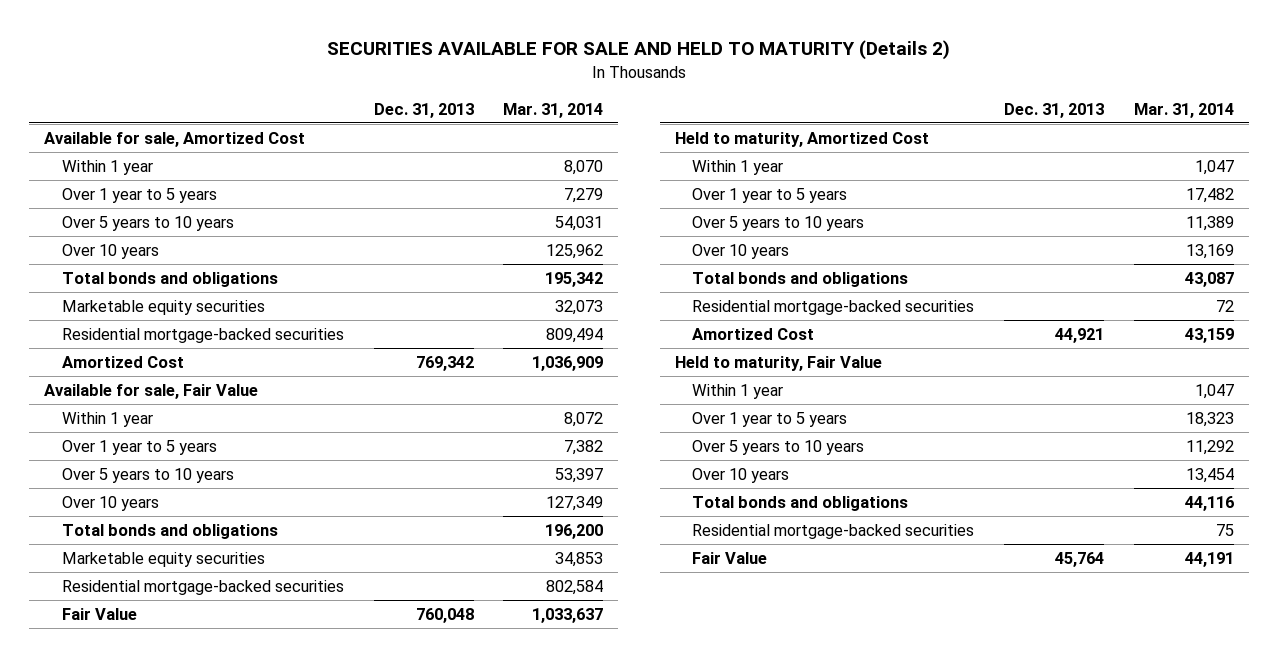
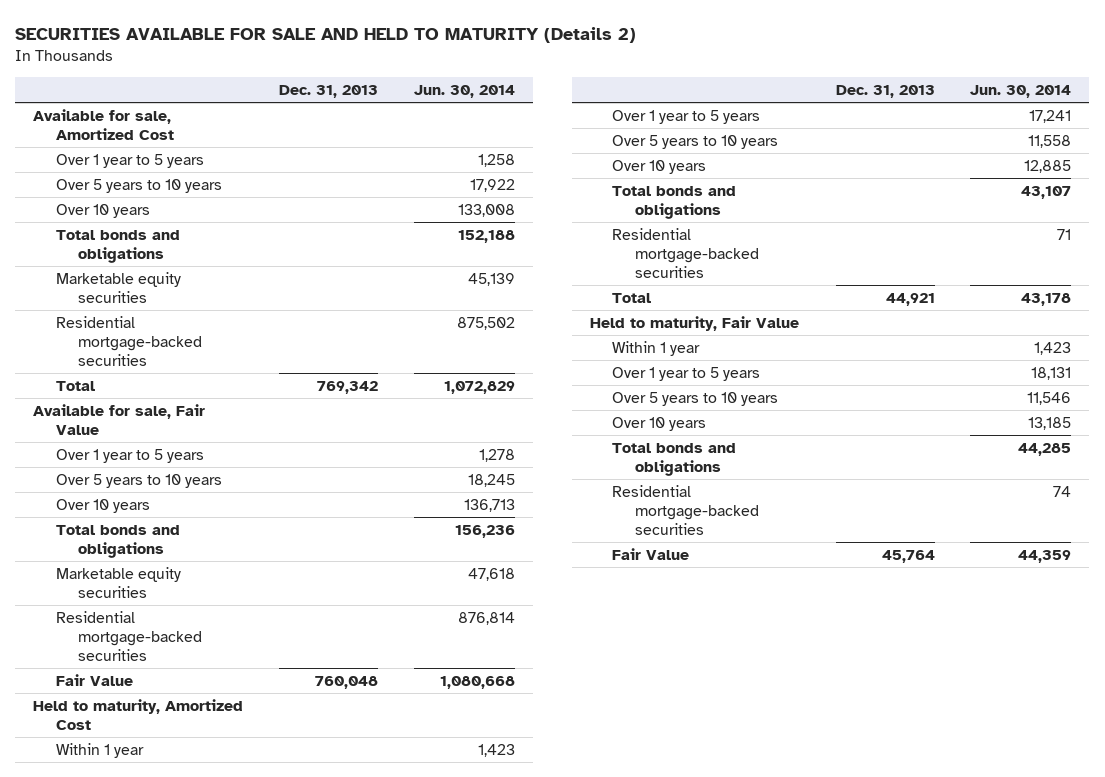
[503,102,604,118] Mar. 31, 2014 -> none
none -> [413,85,515,99] Jun. 30, 2014
[61,160,153,176] Within 1 year -> none
[61,356,184,369] Amortized Cost -> [55,380,95,391] Total
[61,412,153,428] Within 1 year -> none
[692,328,815,341] Amortized Cost -> [612,292,652,303] Total

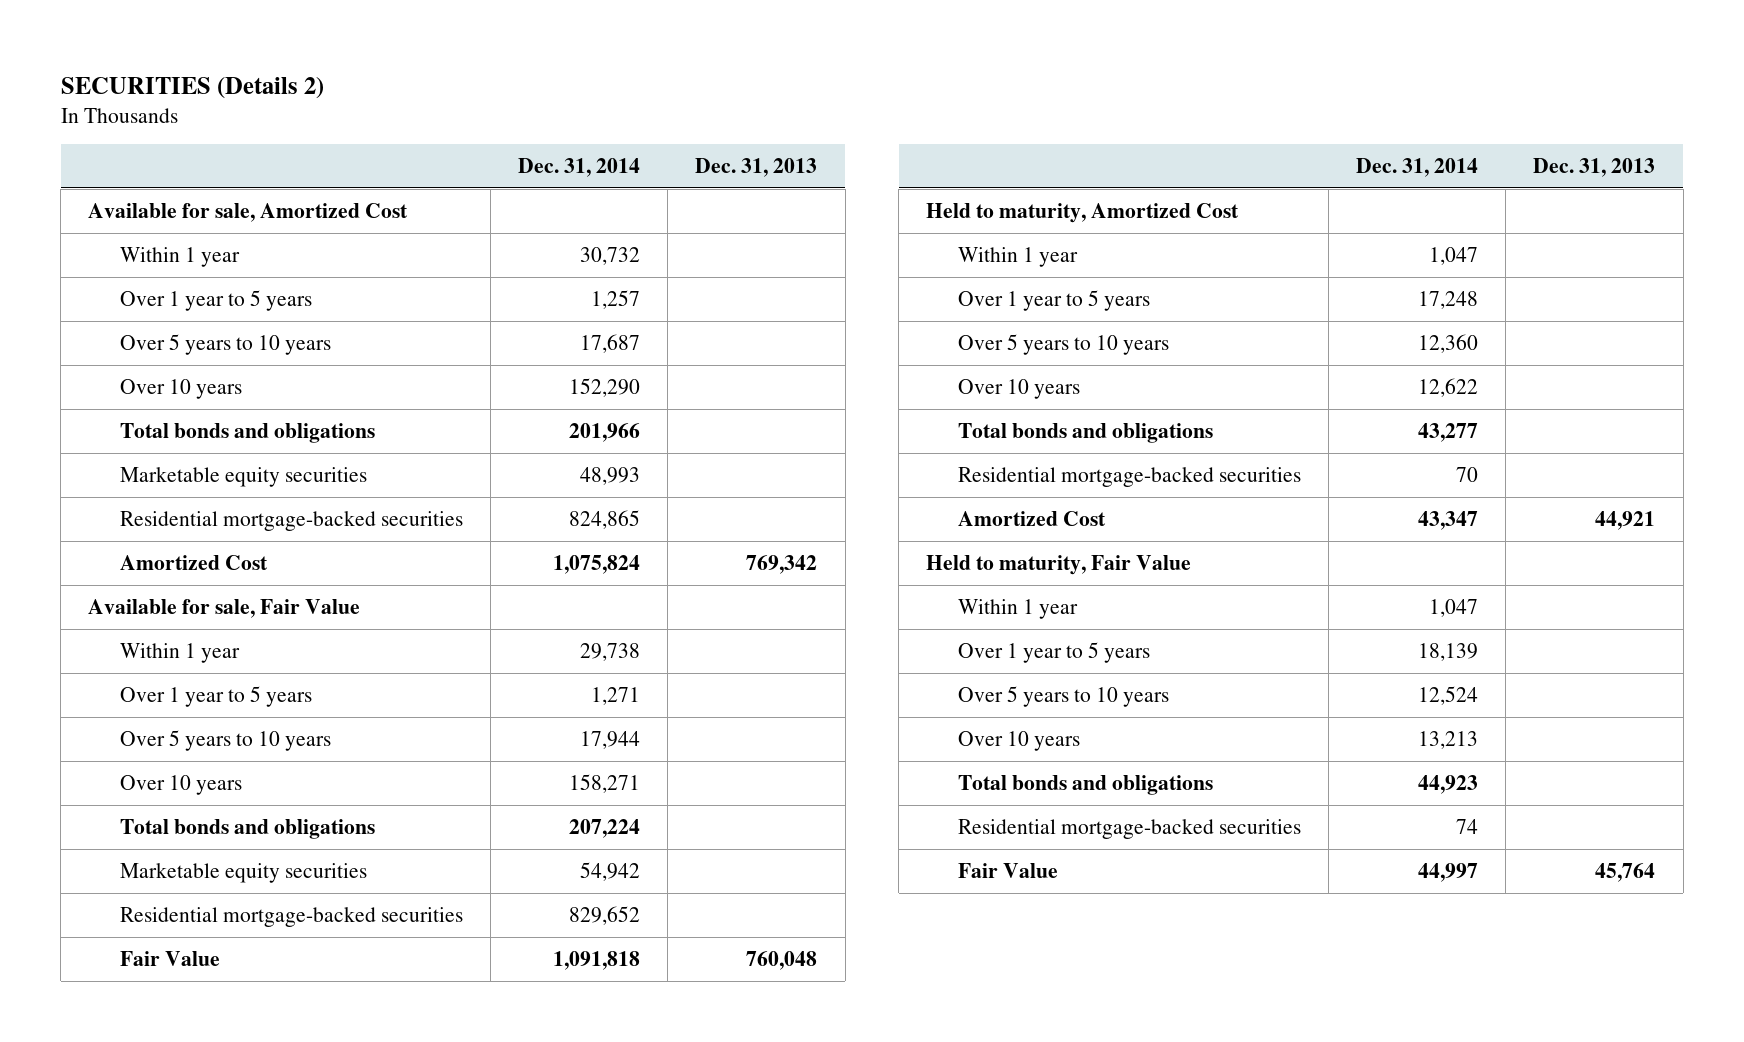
[15,27,637,44] SECURITIES AVAILABLE FOR SALE AND HELD TO MATURITY (Details 2) -> [60,76,324,99] SECURITIES (Details 2)
[413,85,515,99] Jun. 30, 2014 -> none
none -> [517,158,640,178] Dec. 31, 2014
none -> [119,246,240,267] Within 1 year
[55,380,95,391] Total -> [119,554,268,570] Amortized Cost
none -> [119,642,240,663] Within 1 year
[612,292,652,303] Total -> [957,510,1106,526] Amortized Cost

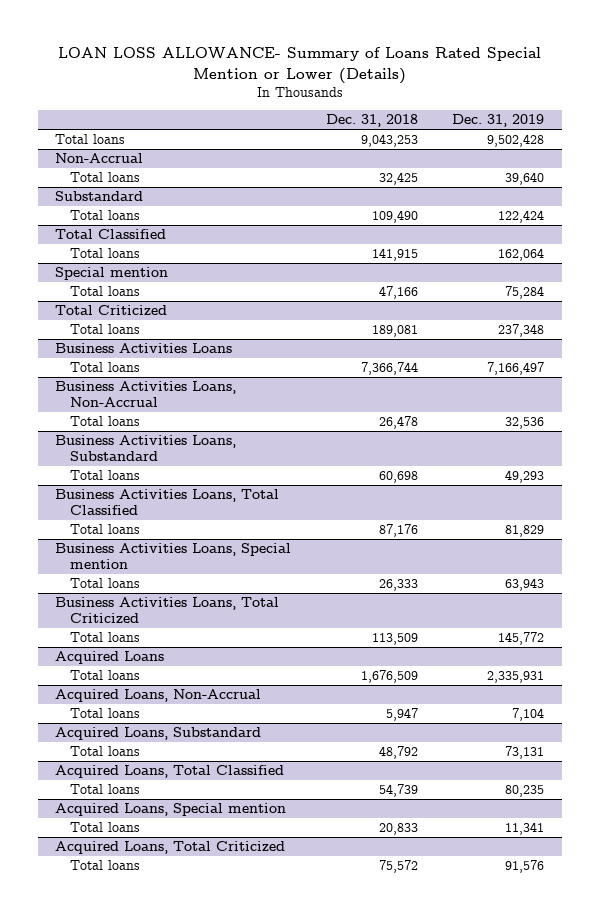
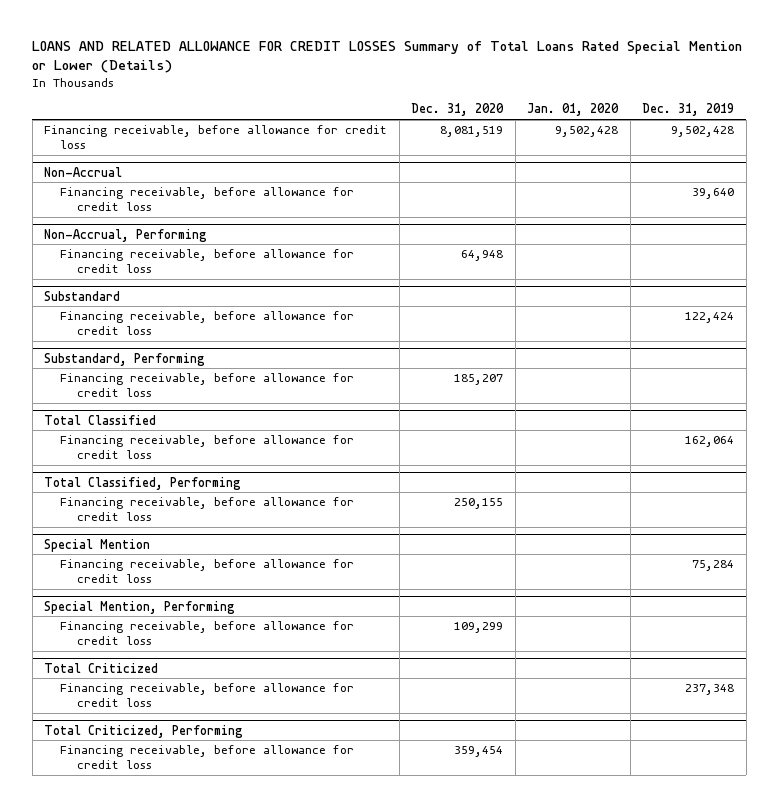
[57,47,541,85] LOAN LOSS ALLOWANCE- Summary of Loans Rated Special Mention or Lower (Details) -> [32,41,743,74] LOANS AND RELATED ALLOWANCE FOR CREDIT LOSSES Summary of Total Loans Rated Special Mention or Lower (Details)
[325,114,418,128] Dec. 31, 2018 -> none
none -> [411,103,505,117] Dec. 31, 2020
none -> [527,103,620,117] Jan. 01, 2020
[55,134,126,145] Total loans -> [44,125,388,149] Financing receivable, before allowance for credit loss
[69,172,140,183] Total loans -> [60,187,355,211] Financing receivable, before allowance for credit loss
none -> [44,228,208,242] Non-Accrual, Performing
none -> [60,249,355,273] Financing receivable, before allowance for credit loss
[69,210,140,221] Total loans -> [60,311,355,335] Financing receivable, before allowance for credit loss
none -> [44,352,206,366] Substandard, Performing
none -> [60,373,355,397] Financing receivable, before allowance for credit loss
[69,248,140,259] Total loans -> [60,435,355,459] Financing receivable, before allowance for credit loss
none -> [44,476,242,490] Total Classified, Performing
none -> [60,497,355,521] Financing receivable, before allowance for credit loss
[55,267,169,281] Special mention -> [44,538,151,552] Special Mention
[69,286,140,297] Total loans -> [60,559,355,583] Financing receivable, before allowance for credit loss
none -> [44,600,236,614] Special Mention, Performing
none -> [60,621,355,645] Financing receivable, before allowance for credit loss
[55,343,233,354] Business Activities Loans -> none
[69,362,140,373] Total loans -> none
[55,381,237,408] Business Activities Loans, Non-Accrual -> none
[69,416,140,427] Total loans -> none
[55,435,237,462] Business Activities Loans, Substandard -> none
[69,470,140,481] Total loans -> none
[55,489,280,516] Business Activities Loans, Total Classified -> none
[69,524,140,535] Total loans -> none
[55,543,292,570] Business Activities Loans, Special mention -> none
[69,578,140,589] Total loans -> none
[55,597,280,624] Business Activities Loans, Total Criticized -> none
[69,632,140,643] Total loans -> none
[55,651,165,665] Acquired Loans -> none
[69,670,140,681] Total loans -> none
[55,689,262,703] Acquired Loans, Non-Accrual -> none
[69,708,140,719] Total loans -> none
[55,727,262,741] Acquired Loans, Substandard -> none
[69,746,140,757] Total loans -> none
[55,765,285,779] Acquired Loans, Total Classified -> none
[69,784,140,795] Total loans -> none
[55,803,287,817] Acquired Loans, Special mention -> none
[69,822,140,833] Total loans -> none
[55,841,286,855] Acquired Loans, Total Criticized -> none
[69,860,140,871] Total loans -> none
[69,324,140,335] Total loans -> [60,683,355,707] Financing receivable, before allowance for credit loss
none -> [44,724,244,738] Total Criticized, Performing
none -> [60,745,355,769] Financing receivable, before allowance for credit loss

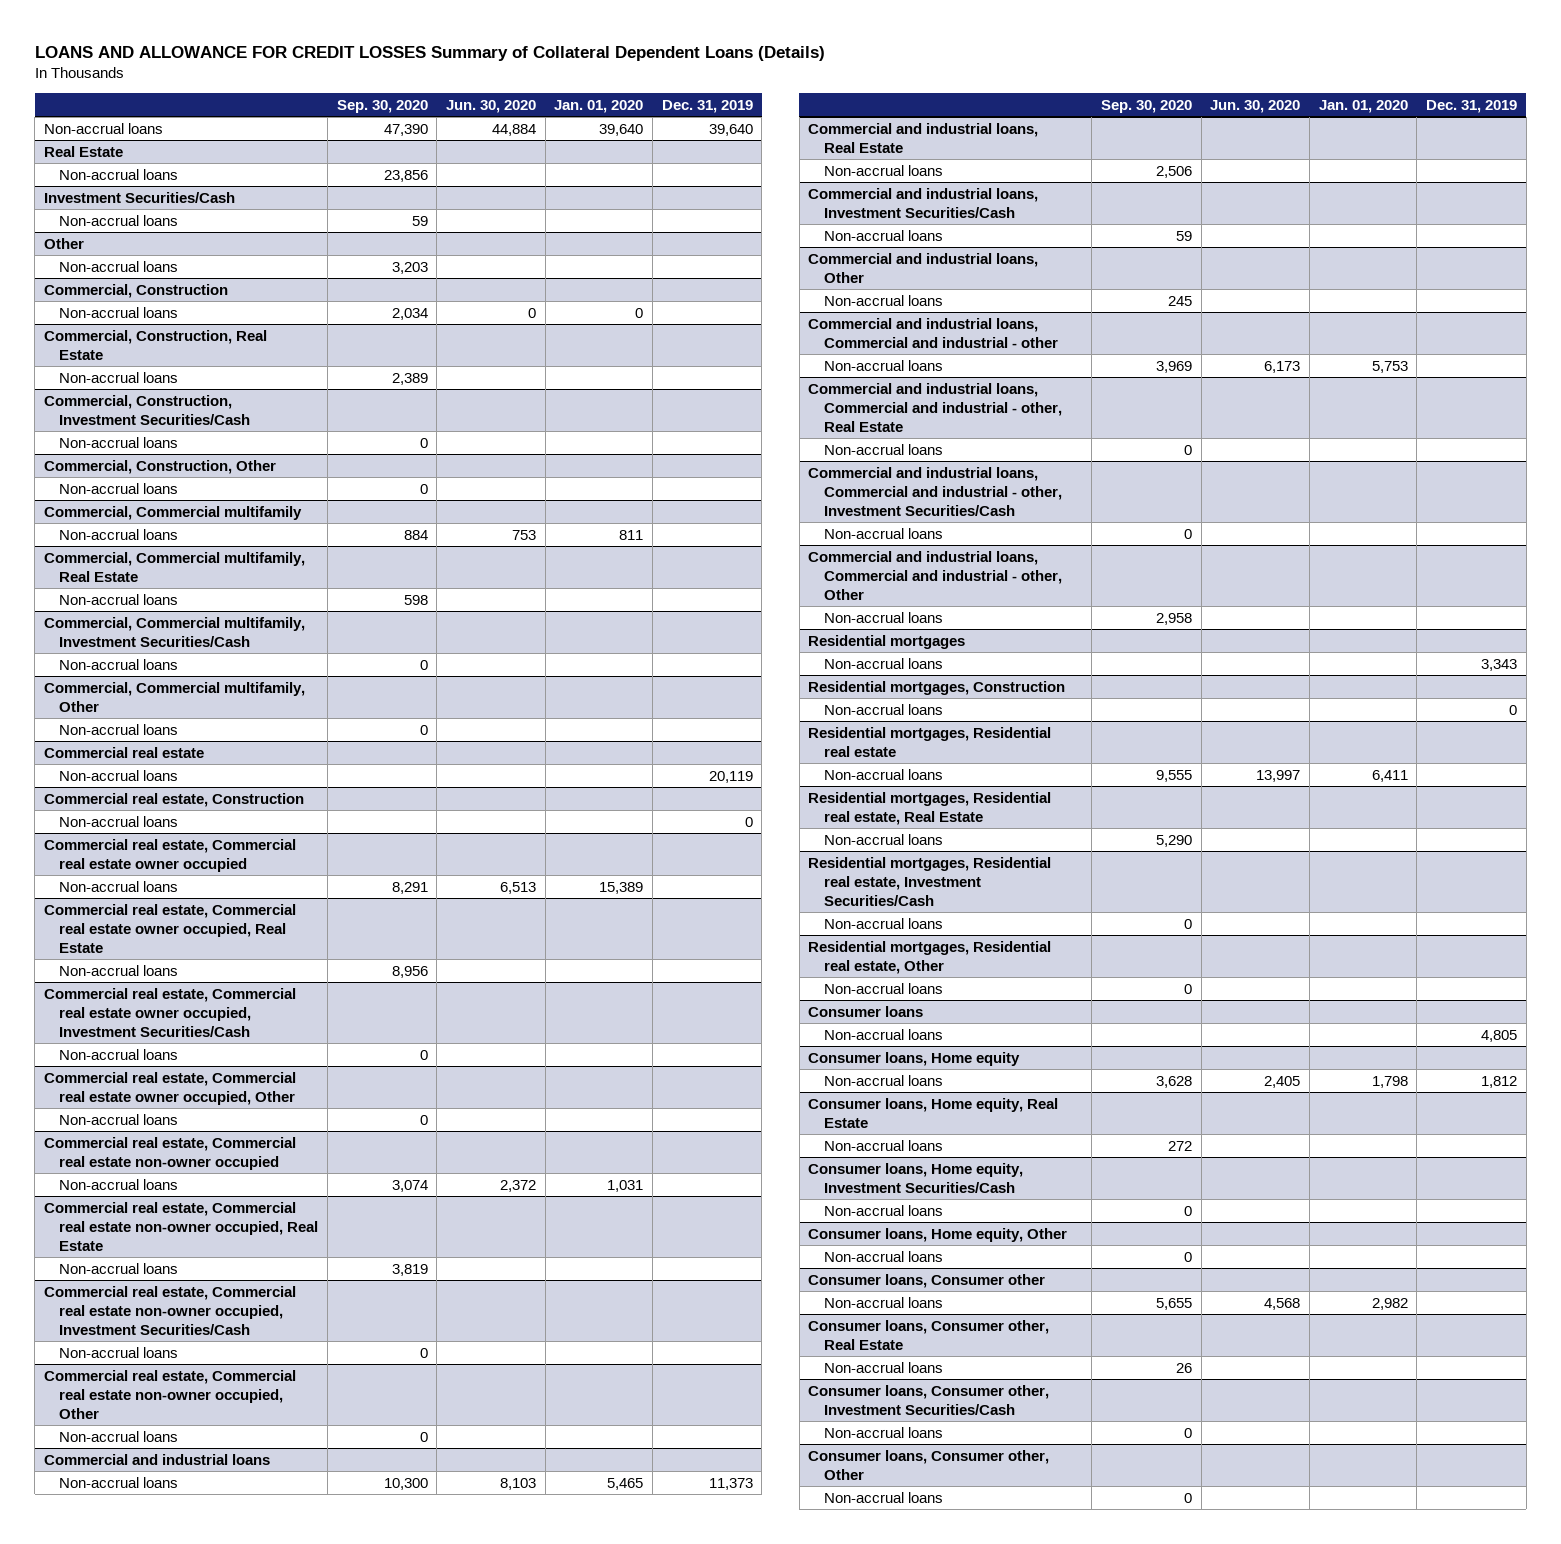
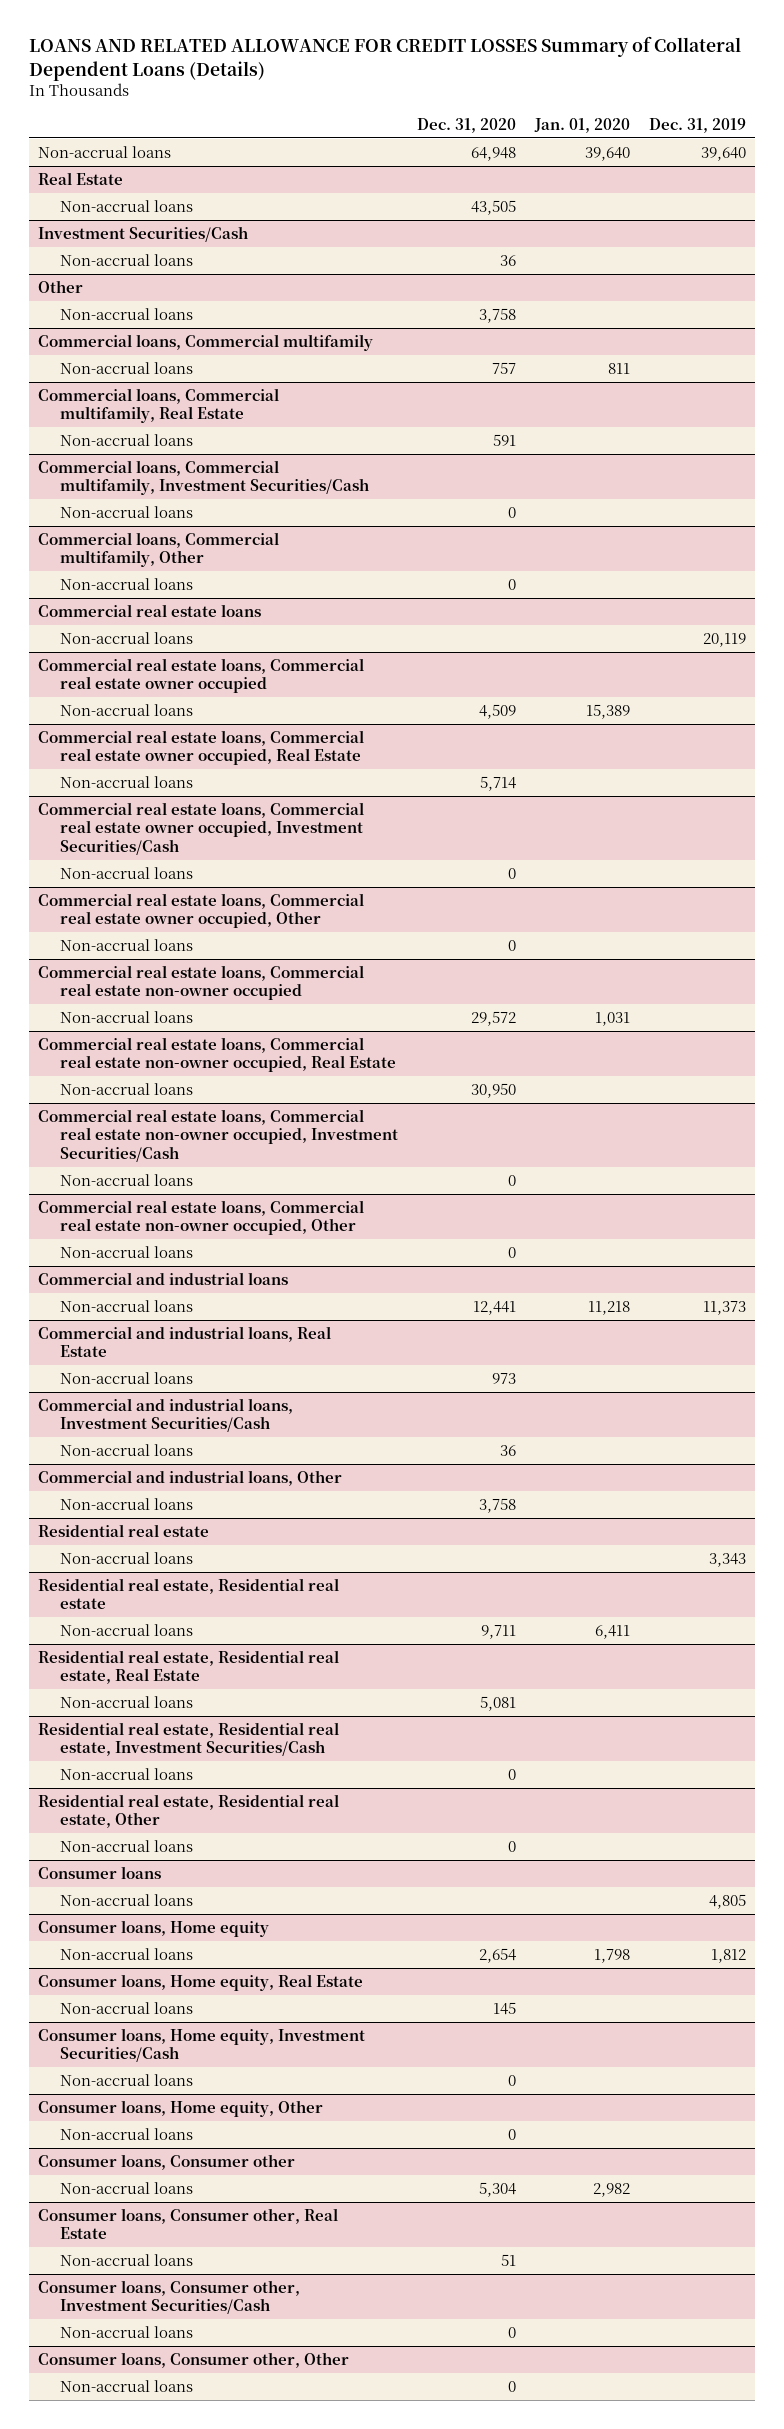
[34,45,825,61] LOANS AND ALLOWANCE FOR CREDIT LOSSES Summary of Collateral Dependent Loans (Details) -> [29,36,742,81] LOANS AND RELATED ALLOWANCE FOR CREDIT LOSSES Summary of Collateral Dependent Loans (Details)
[336,99,428,113] Sep. 30, 2020 -> none
[446,99,537,113] Jun. 30, 2020 -> none
none -> [416,118,516,134] Dec. 31, 2020
[44,283,229,298] Commercial, Construction -> none
[59,306,179,318] Non-accrual loans -> none
[44,329,268,360] Commercial, Construction, Real Estate -> none
[59,371,179,383] Non-accrual loans -> none
[44,394,251,425] Commercial, Construction, Investment Securities/Cash -> none
[59,436,179,448] Non-accrual loans -> none
[44,459,277,474] Commercial, Construction, Other -> none
[59,482,179,494] Non-accrual loans -> none
[44,505,303,520] Commercial, Commercial multifamily -> [38,333,374,351] Commercial loans, Commercial multifamily
[44,551,306,582] Commercial, Commercial multifamily, Real Estate -> [38,387,280,424] Commercial loans, Commercial multifamily, Real Estate
[44,616,306,647] Commercial, Commercial multifamily, Investment Securities/Cash -> [38,459,370,496] Commercial loans, Commercial multifamily, Investment Securities/Cash
[44,681,306,712] Commercial, Commercial multifamily, Other -> [38,531,280,568] Commercial loans, Commercial multifamily, Other
[44,746,205,758] Commercial real estate -> [38,603,262,617] Commercial real estate loans
[44,792,305,807] Commercial real estate, Construction -> none
[59,815,179,827] Non-accrual loans -> none
[44,838,297,872] Commercial real estate, Commercial real estate owner occupied -> [38,657,365,694] Commercial real estate loans, Commercial real estate owner occupied
[44,903,297,953] Commercial real estate, Commercial real estate owner occupied, Real Estate -> [38,729,365,766] Commercial real estate loans, Commercial real estate owner occupied, Real Estate
[44,987,297,1037] Commercial real estate, Commercial real estate owner occupied, Investment Securities/Cash -> [38,801,365,855] Commercial real estate loans, Commercial real estate owner occupied, Investment Securities/Cash
[44,1071,297,1105] Commercial real estate, Commercial real estate owner occupied, Other -> [38,892,365,929] Commercial real estate loans, Commercial real estate owner occupied, Other
[44,1136,297,1170] Commercial real estate, Commercial real estate non-owner occupied -> [38,964,365,1001] Commercial real estate loans, Commercial real estate non-owner occupied
[44,1201,319,1251] Commercial real estate, Commercial real estate non-owner occupied, Real Estate -> [38,1036,397,1073] Commercial real estate loans, Commercial real estate non-owner occupied, Real Estate
[44,1285,297,1335] Commercial real estate, Commercial real estate non-owner occupied, Investment Securities/Cash -> [38,1108,399,1162] Commercial real estate loans, Commercial real estate non-owner occupied, Investment Securities/Cash
[44,1369,297,1419] Commercial real estate, Commercial real estate non-owner occupied, Other -> [38,1199,365,1236] Commercial real estate loans, Commercial real estate non-owner occupied, Other
[607,1477,644,1490] 5,465 -> [587,1300,630,1315] 11,218
[808,317,1058,348] Commercial and industrial loans, Commercial and industrial - other -> none
[823,359,943,371] Non-accrual loans -> none
[808,382,1062,432] Commercial and industrial loans, Commercial and industrial - other, Real Estate -> none
[823,443,943,455] Non-accrual loans -> none
[808,466,1062,516] Commercial and industrial loans, Commercial and industrial - other, Investment Securities/Cash -> none
[823,527,943,539] Non-accrual loans -> none
[808,550,1062,600] Commercial and industrial loans, Commercial and industrial - other, Other -> none
[823,611,943,623] Non-accrual loans -> none
[808,634,966,649] Residential mortgages -> [38,1523,210,1537] Residential real estate
[808,680,1066,695] Residential mortgages, Construction -> none
[823,703,943,715] Non-accrual loans -> none
[808,726,1052,757] Residential mortgages, Residential real estate -> [38,1577,340,1610] Residential real estate, Residential real estate
[808,791,1052,825] Residential mortgages, Residential real estate, Real Estate -> [38,1649,340,1685] Residential real estate, Residential real estate, Real Estate
[808,856,1052,906] Residential mortgages, Residential real estate, Investment Securities/Cash -> [38,1721,340,1757] Residential real estate, Residential real estate, Investment Securities/Cash
[808,940,1052,974] Residential mortgages, Residential real estate, Other -> [38,1793,340,1829] Residential real estate, Residential real estate, Other

